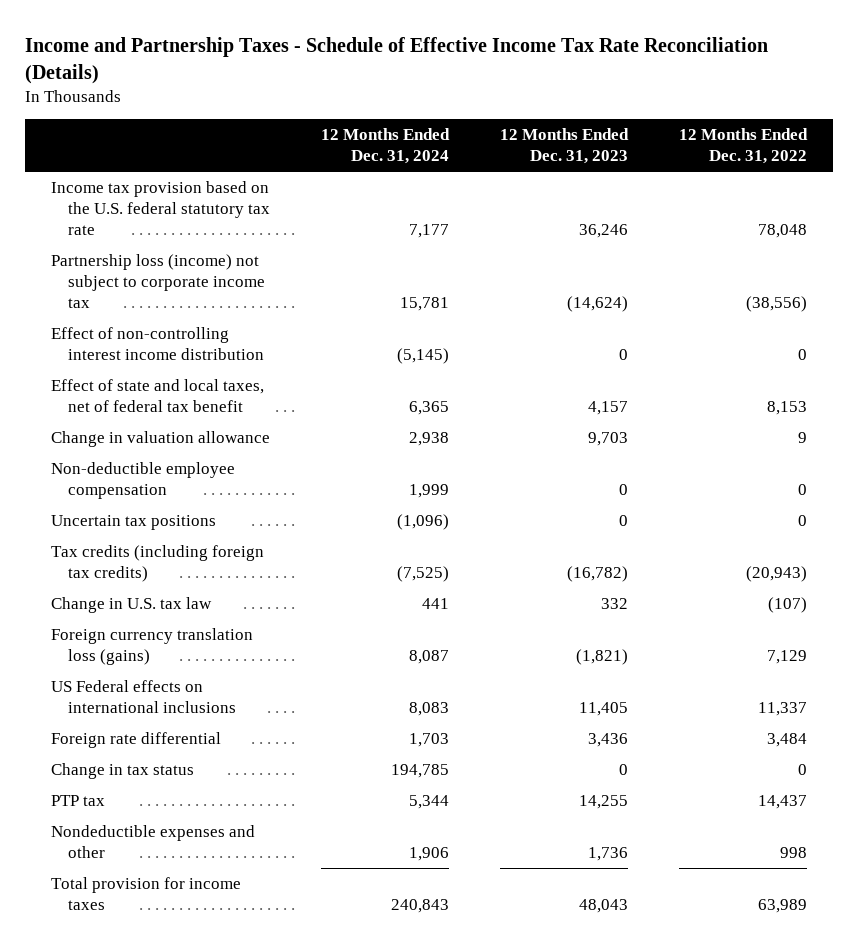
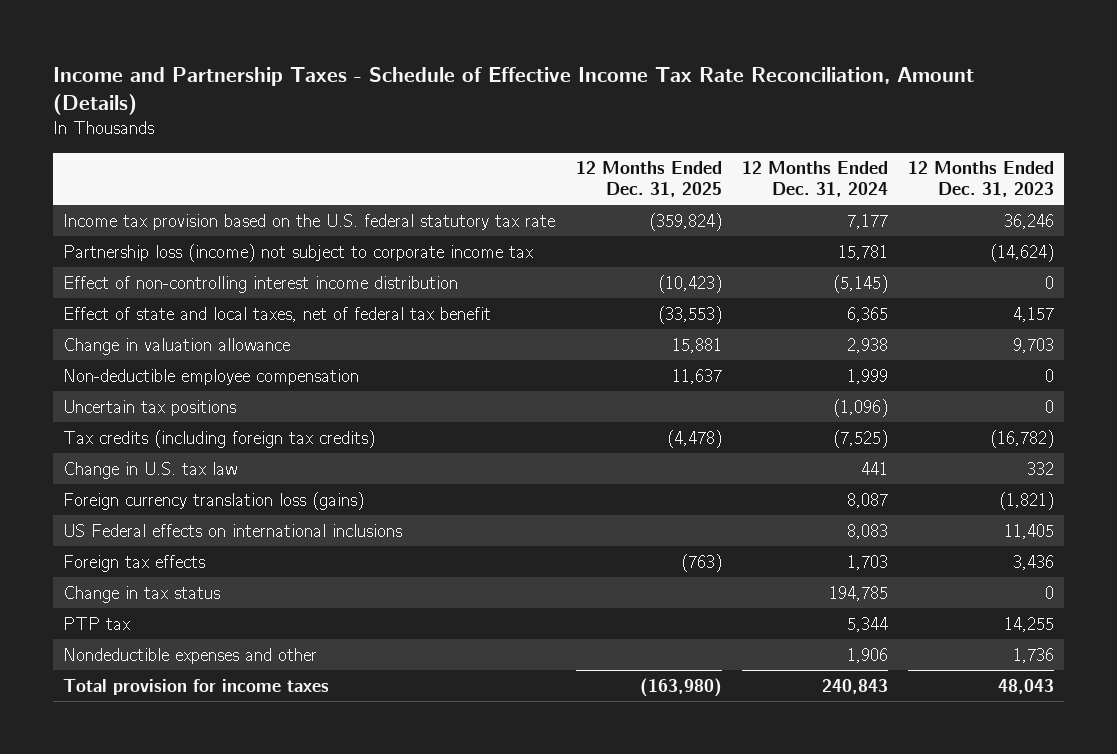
[24,36,768,84] Income and Partnership Taxes - Schedule of Effective Income Tax Rate Reconciliation (Details) -> [53,66,975,115] Income and Partnership Taxes - Schedule of Effective Income Tax Rate Reconciliation, Amount (Details)
[679,128,809,165] 12 Months Ended Dec. 31, 2022 -> none
none -> [575,161,722,198] 12 Months Ended Dec. 31, 2025
[50,732,221,749] Foreign rate differential -> [63,554,206,572] Foreign tax effects

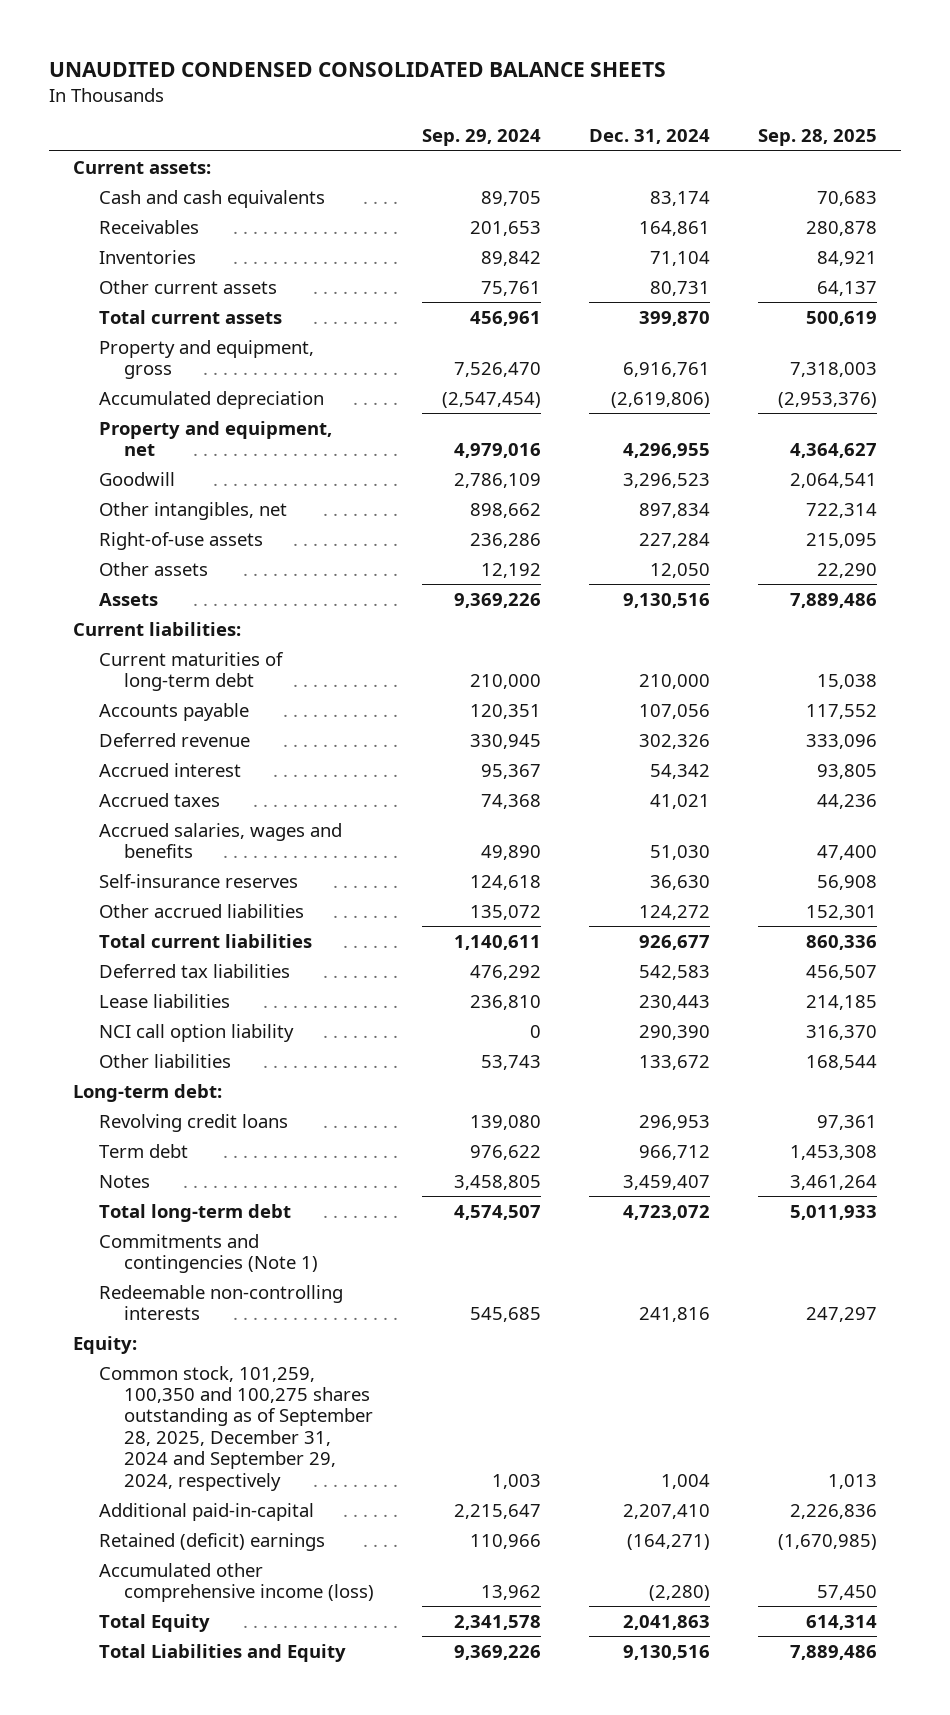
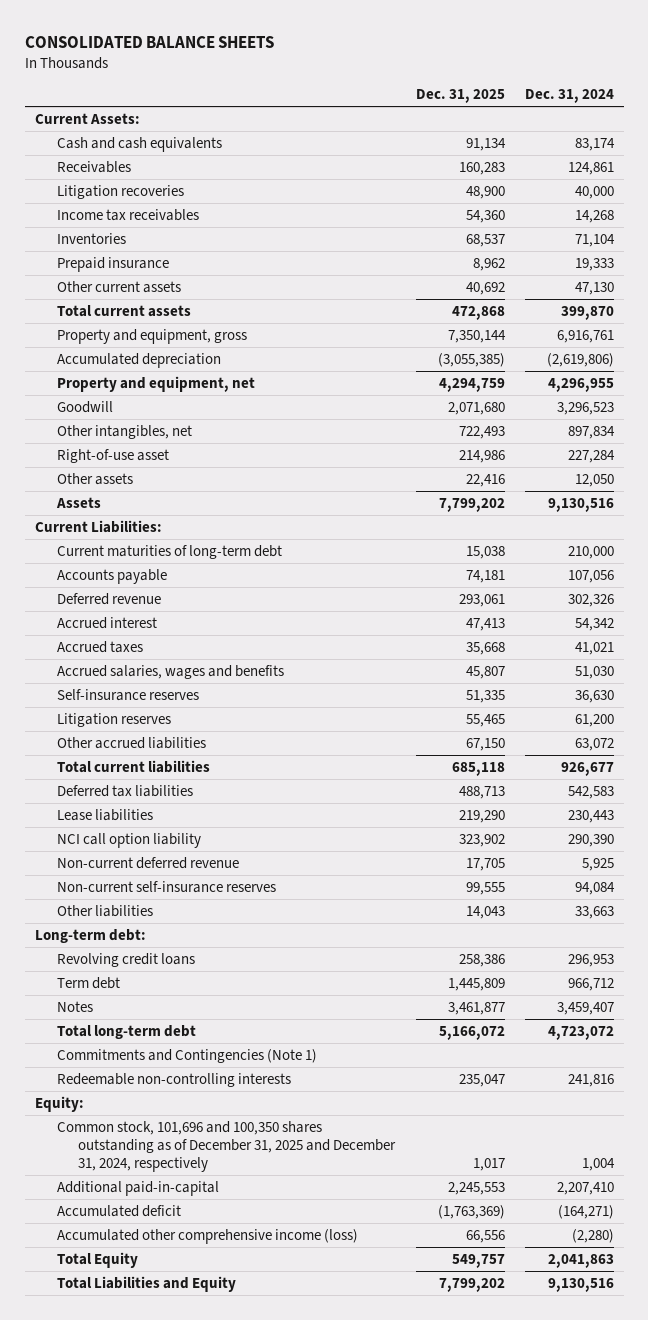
[49,62,667,78] UNAUDITED CONDENSED CONSOLIDATED BALANCE SHEETS -> [24,35,274,48] CONSOLIDATED BALANCE SHEETS
[422,129,542,147] Sep. 29, 2024 -> none
[758,129,878,147] Sep. 28, 2025 -> none
none -> [415,89,505,104] Dec. 31, 2025
[73,160,212,174] Current assets: -> [34,112,140,124] Current Assets:
[639,220,711,236] 164,861 -> [567,161,614,175] 124,861
none -> [56,184,184,199] Litigation recoveries
none -> [56,208,199,221] Income tax receivables
none -> [56,256,169,272] Prepaid insurance
[650,280,711,296] 80,731 -> [574,281,614,295] 47,130
[98,531,263,550] Right-of-use assets -> [56,448,169,463] Right-of-use asset
[73,621,242,636] Current liabilities: -> [34,519,162,533] Current Liabilities:
none -> [56,712,171,727] Litigation reserves
[639,904,711,920] 124,272 -> [574,737,614,751] 63,072
none -> [56,856,239,869] Non-current deferred revenue
none -> [56,880,276,893] Non-current self-insurance reserves
[639,1054,711,1070] 133,672 -> [574,905,614,919] 33,663
[98,1233,319,1274] Commitments and contingencies (Note 1) -> [56,1048,317,1063] Commitments and Contingencies (Note 1)
[98,1365,374,1491] Common stock, 101,259, 100,350 and 100,275 shares outstanding as of September 28, 2025, December 31, 2024 and September 29, 2024, respectively -> [56,1120,397,1173] Common stock, 101,696 and 100,350 shares outstanding as of December 31, 2025 and December 31, 2024, respectively
[98,1532,325,1551] Retained (deficit) earnings -> [56,1204,181,1217] Accumulated deficit

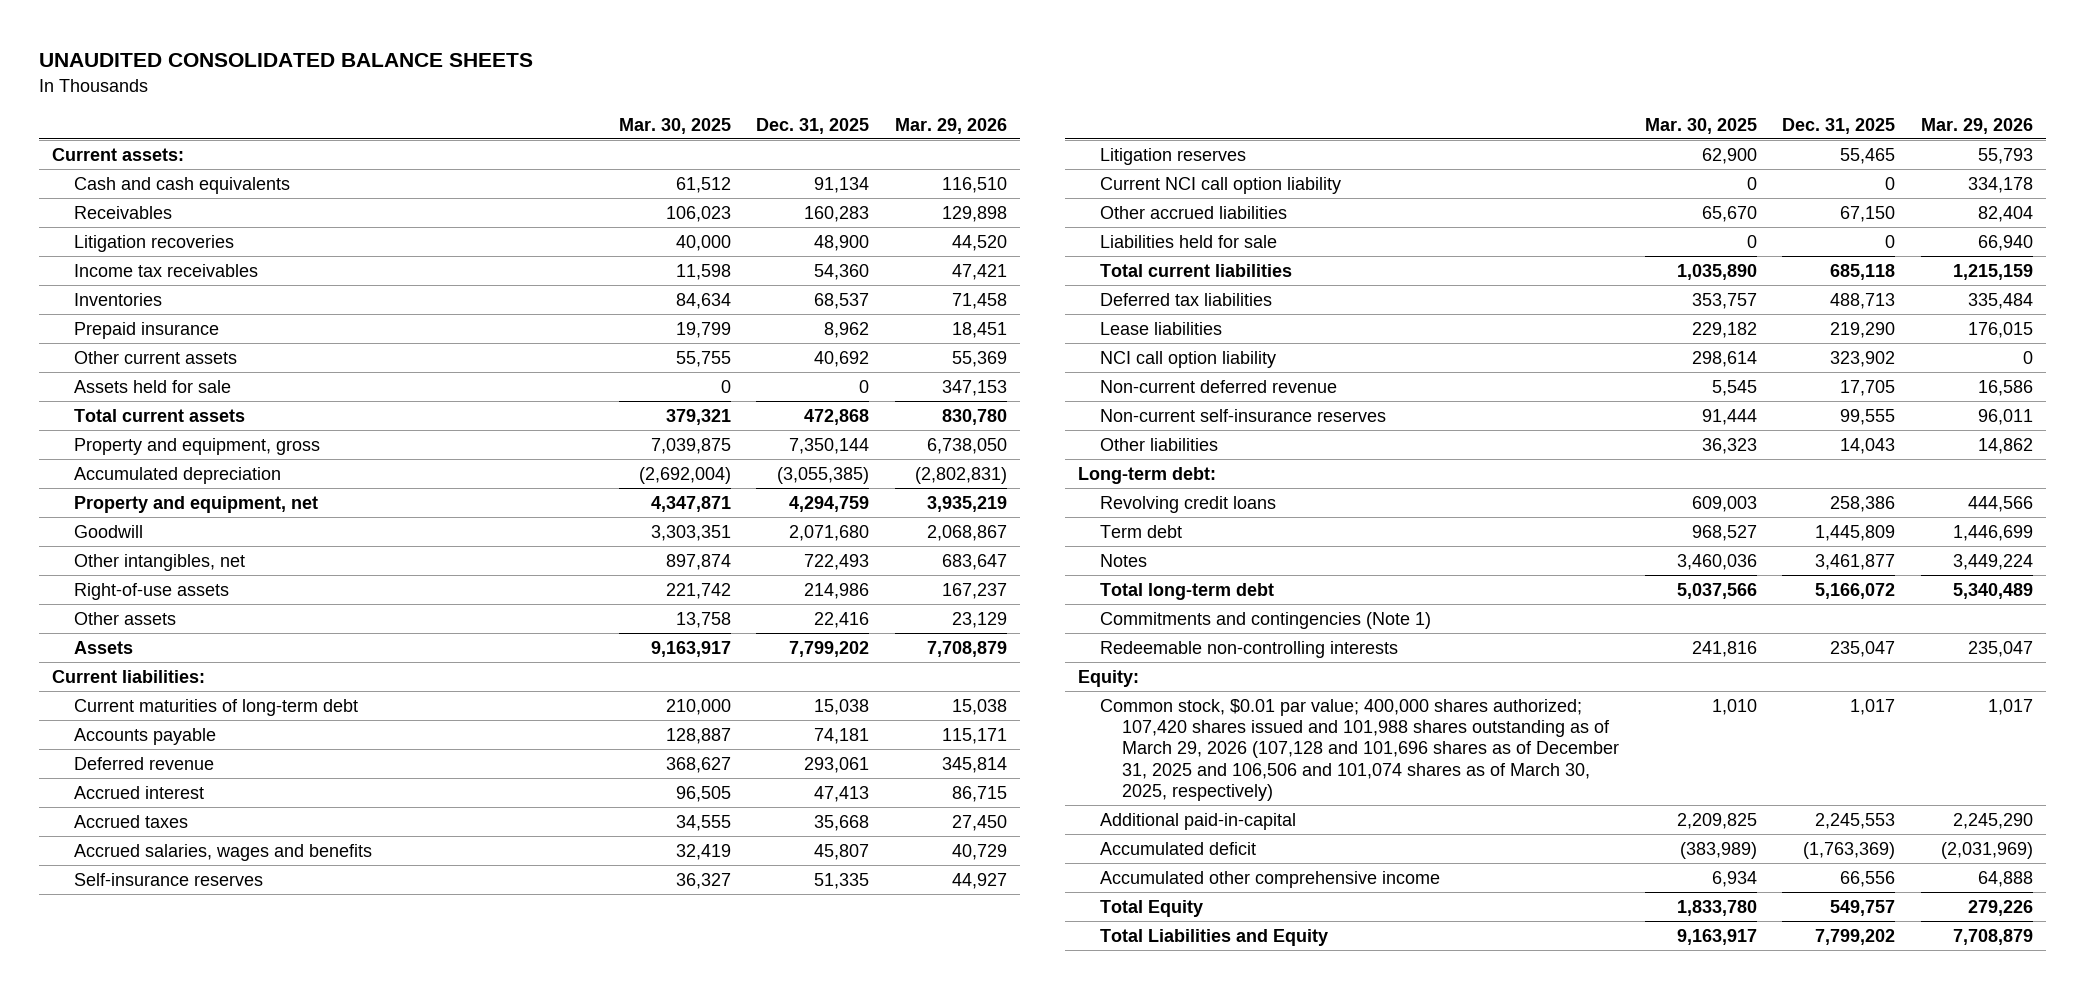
[24,35,274,48] CONSOLIDATED BALANCE SHEETS -> [39,53,534,68] UNAUDITED CONSOLIDATED BALANCE SHEETS
[524,89,614,104] Dec. 31, 2024 -> none
none -> [618,117,731,134] Mar. 30, 2025
none -> [895,117,1008,134] Mar. 29, 2026
[34,112,140,124] Current Assets: -> [52,147,185,161] Current assets:
none -> [74,379,232,393] Assets held for sale
[56,448,169,463] Right-of-use asset -> [74,582,230,600] Right-of-use assets
[34,519,162,533] Current Liabilities: -> [52,669,206,683] Current liabilities:
none -> [1099,176,1341,194] Current NCI call option liability
none -> [1099,234,1277,248] Liabilities held for sale
[56,1048,317,1063] Commitments and Contingencies (Note 1) -> [1099,611,1431,629] Commitments and contingencies (Note 1)
[56,1120,397,1173] Common stock, 101,696 and 100,350 shares outstanding as of December 31, 2025 and December 31, 2024, respectively -> [1099,698,1619,801] Common stock, $0.01 par value; 400,000 shares authorized; 107,420 shares issued and 101,988 shares outstanding as of March 29, 2026 (107,128 and 101,696 shares as of December 31, 2025 and 106,506 and 101,074 shares as of March 30, 2025, respectively)
[56,1228,358,1244] Accumulated other comprehensive income (loss) -> [1099,870,1440,888] Accumulated other comprehensive income

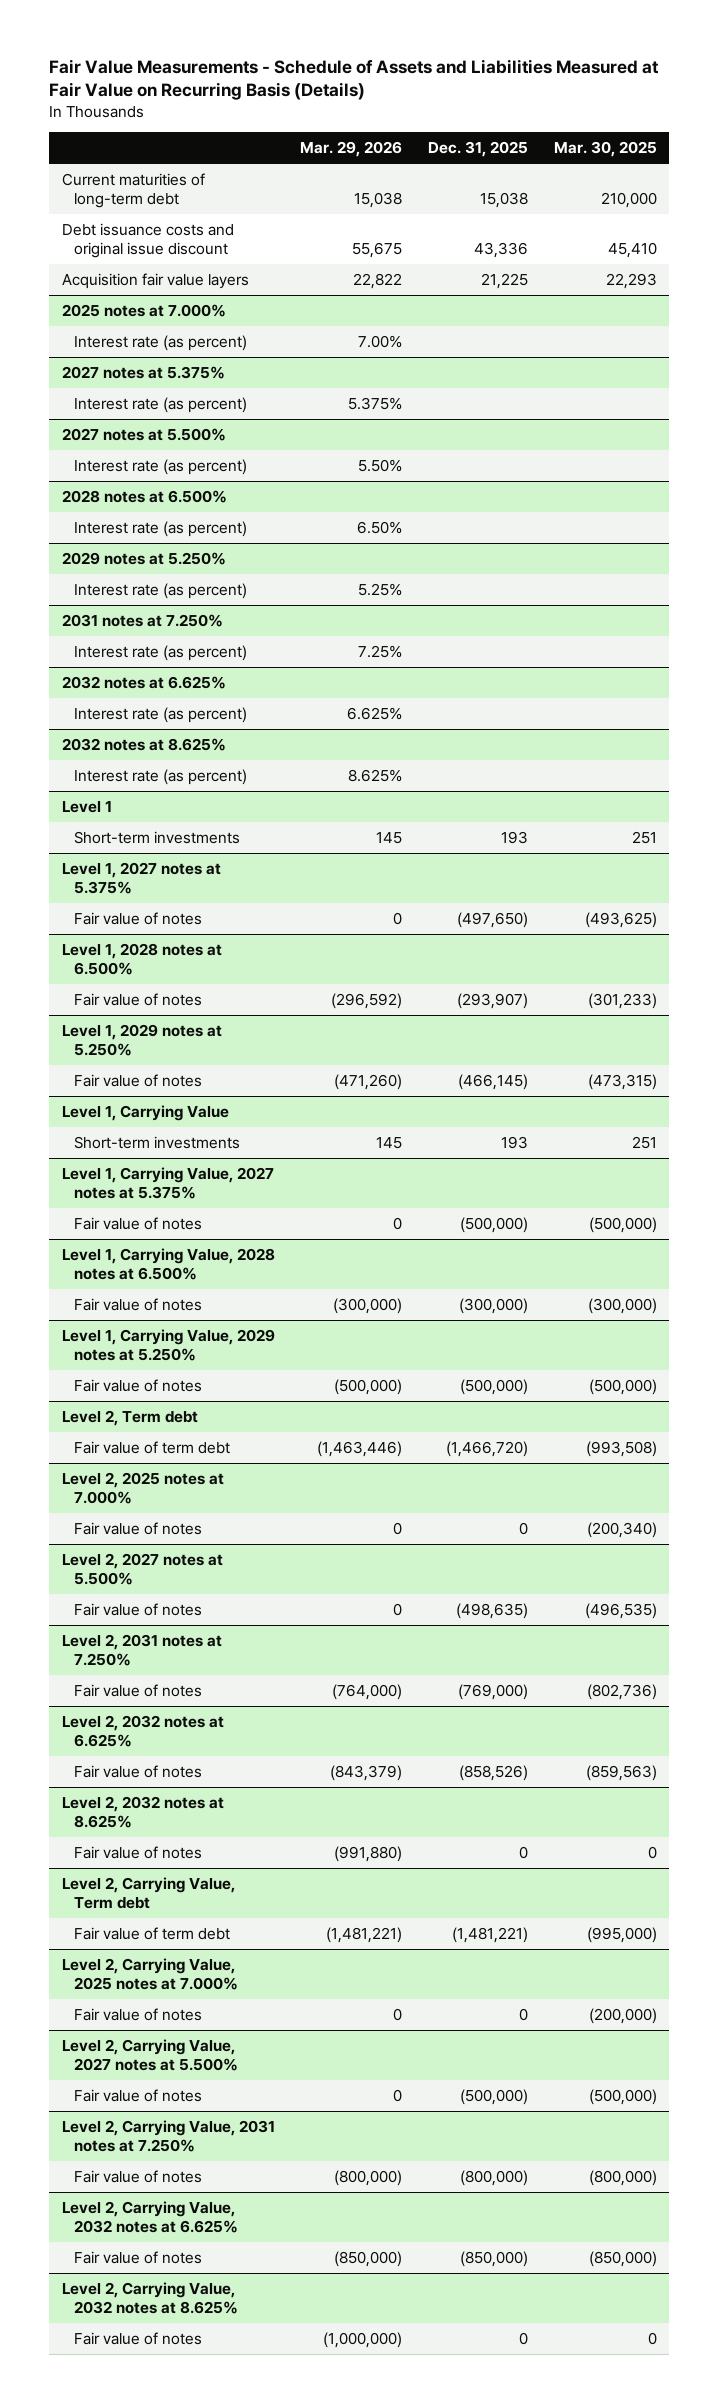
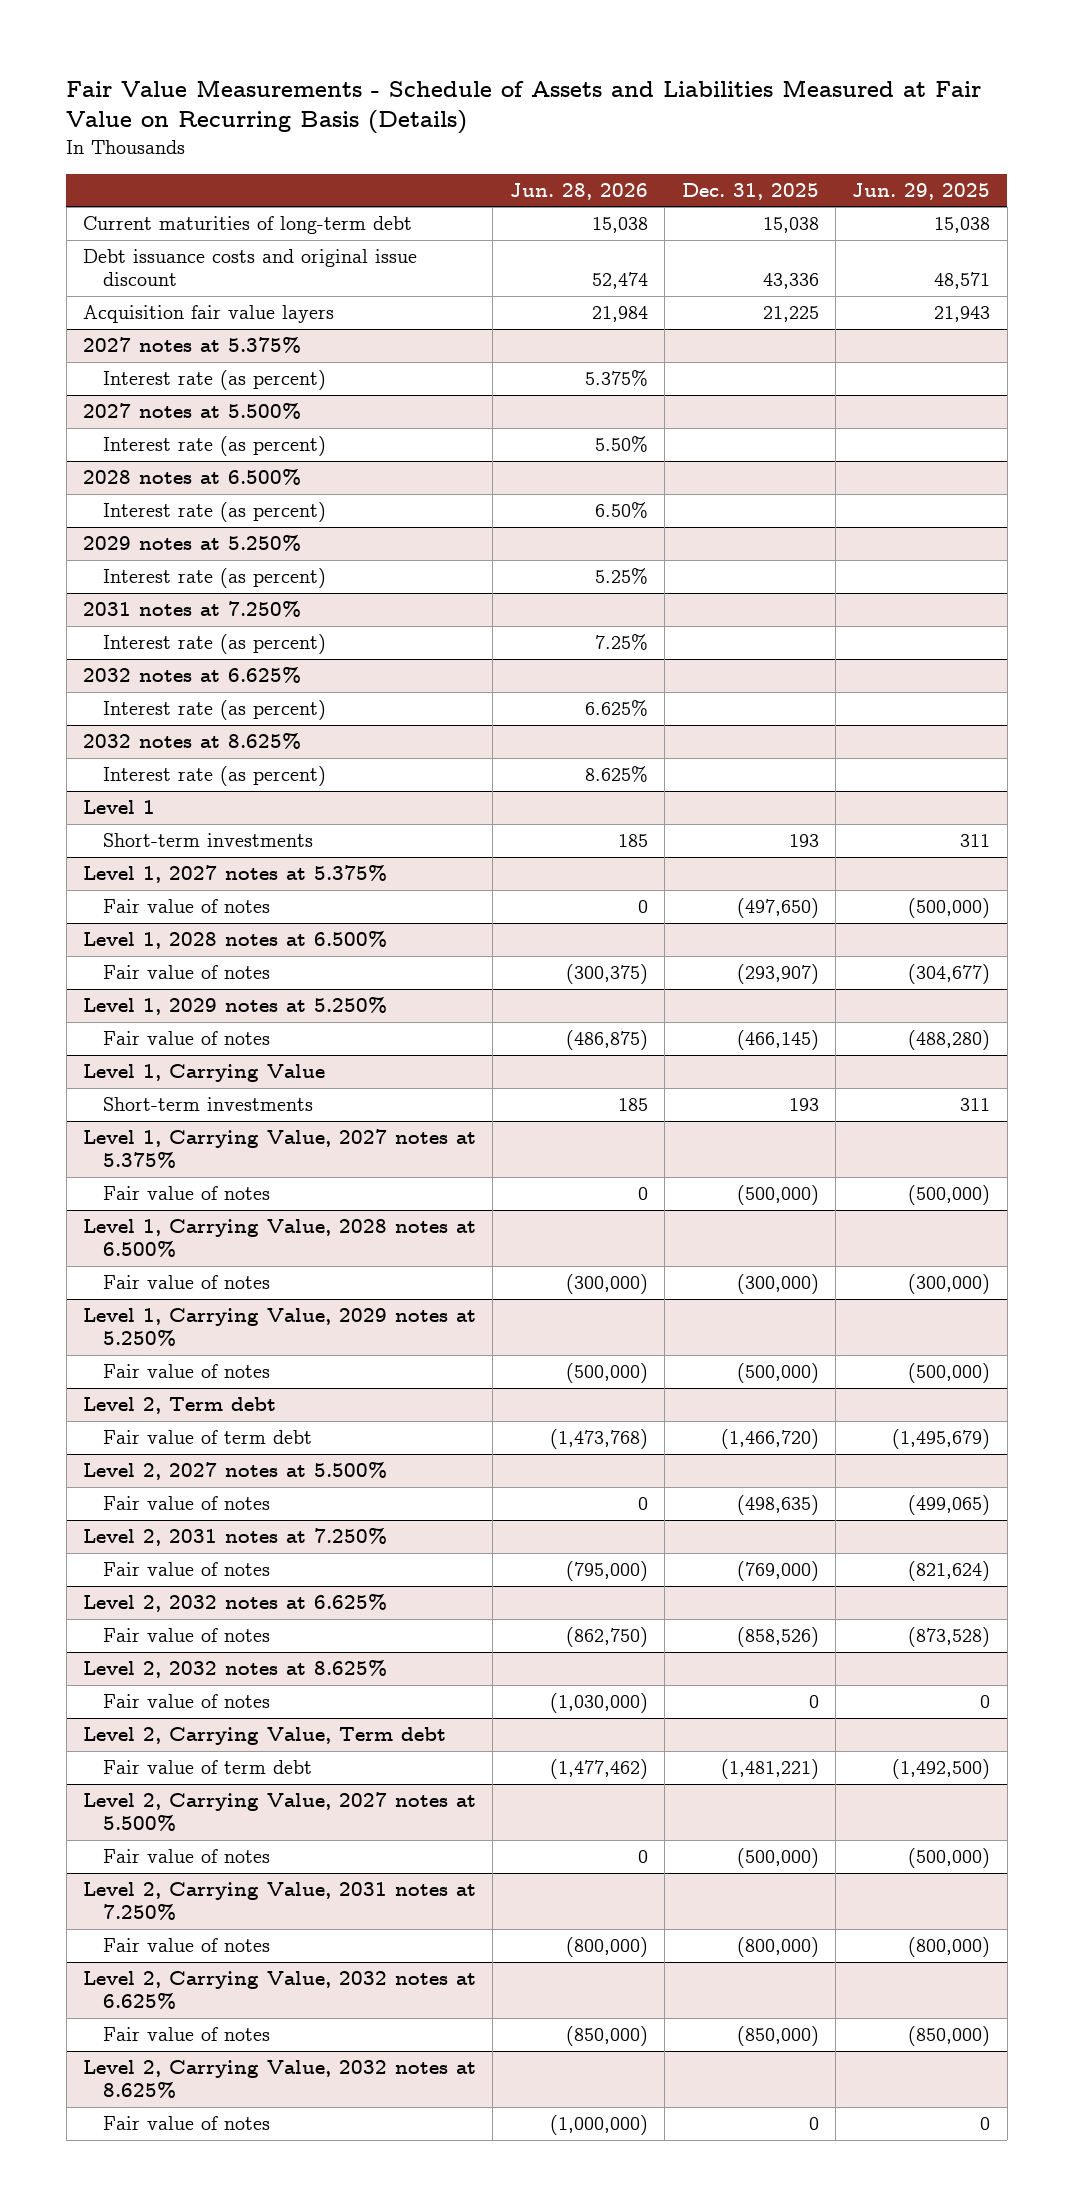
[300,141,403,158] Mar. 29, 2026 -> none
[553,141,657,158] Mar. 30, 2025 -> none
none -> [509,182,648,200] Jun. 28, 2026
none -> [852,182,991,200] Jun. 29, 2025
[61,303,226,317] 2025 notes at 7.000% -> none
[74,334,248,351] Interest rate (as percent) -> none
[61,1471,224,1505] Level 2, 2025 notes at 7.000% -> none
[74,1521,203,1535] Fair value of notes -> none
[61,1957,239,1991] Level 2, Carrying Value, 2025 notes at 7.000% -> none
[74,2007,203,2021] Fair value of notes -> none

